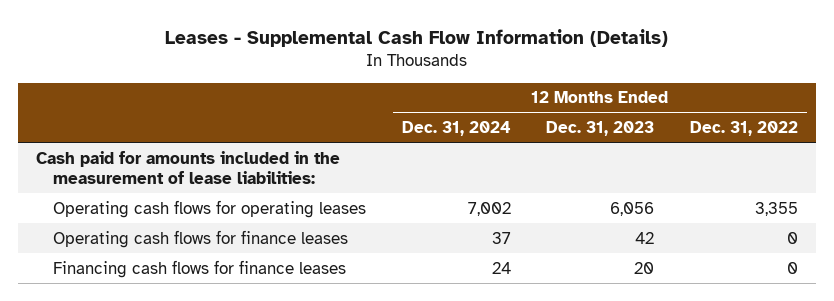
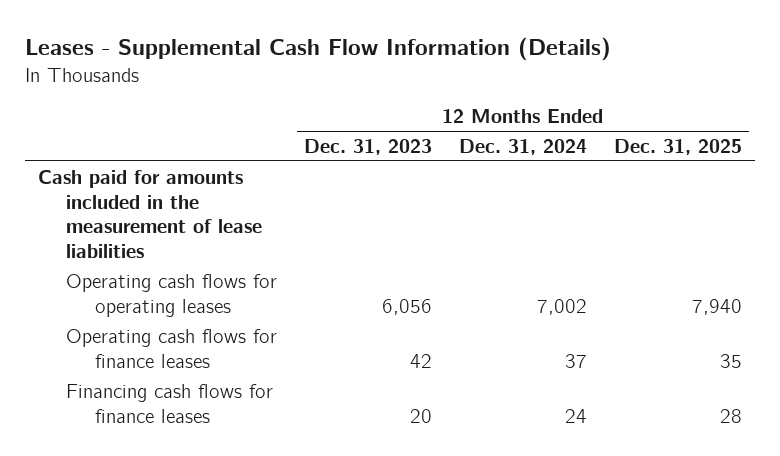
[689,121,798,137] Dec. 31, 2022 -> none
none -> [613,138,742,155] Dec. 31, 2025
[35,150,340,185] Cash paid for amounts included in the measurement of lease liabilities: -> [38,169,263,259] Cash paid for amounts included in the measurement of lease liabilities

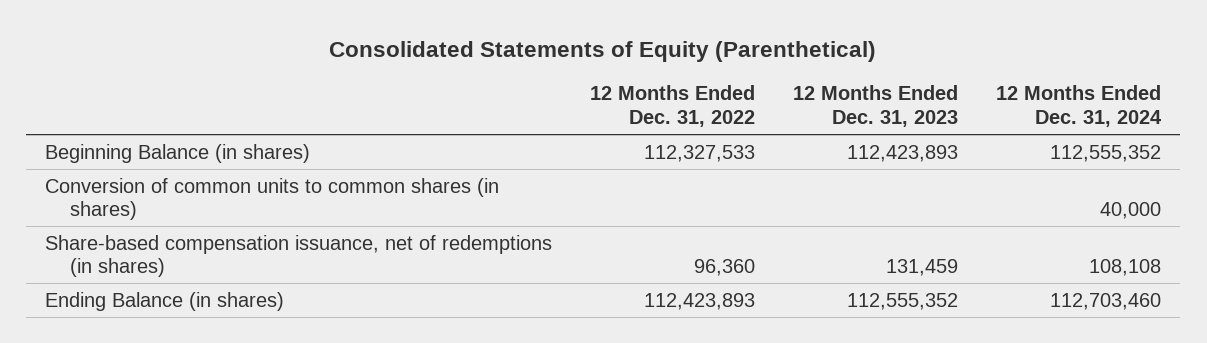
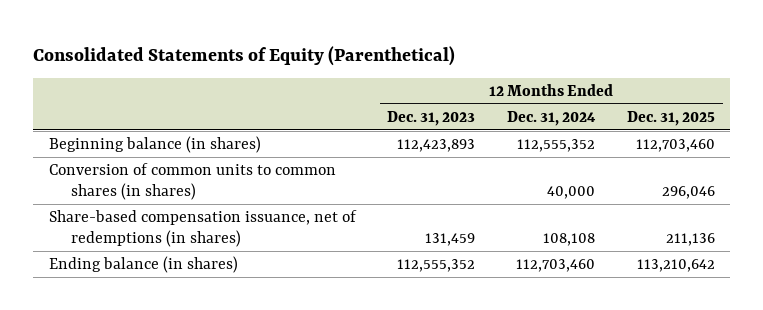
[590,85,756,128] 12 Months Ended Dec. 31, 2022 -> none
none -> [626,110,715,126] Dec. 31, 2025
[45,143,311,163] Beginning Balance (in shares) -> [48,135,261,153] Beginning balance (in shares)
[45,291,285,311] Ending Balance (in shares) -> [48,255,238,273] Ending balance (in shares)

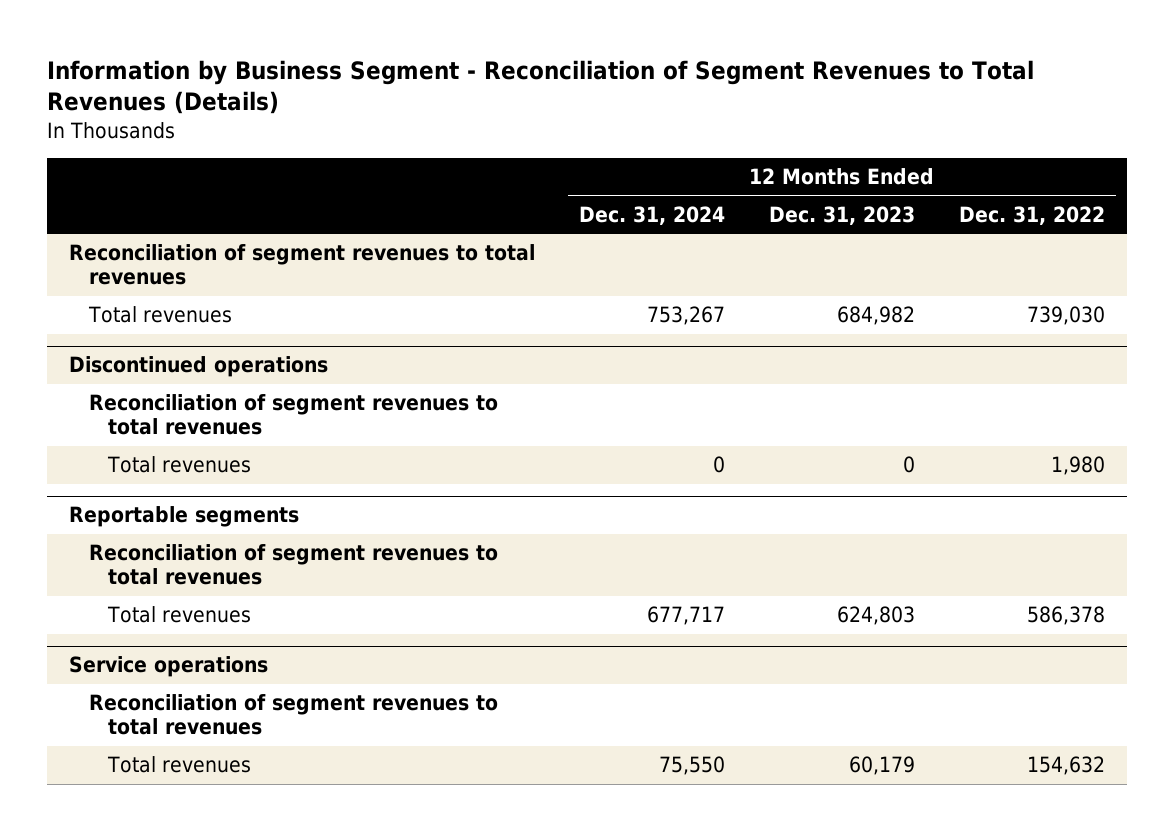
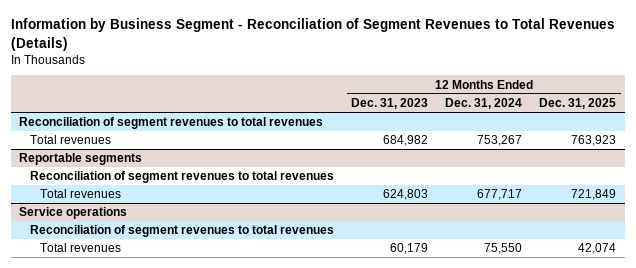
[959,206,1106,226] Dec. 31, 2022 -> none
none -> [539,98,617,110] Dec. 31, 2025
[69,356,329,378] Discontinued operations -> none
[88,394,498,436] Reconciliation of segment revenues to total revenues -> none
[107,456,252,474] Total revenues -> none

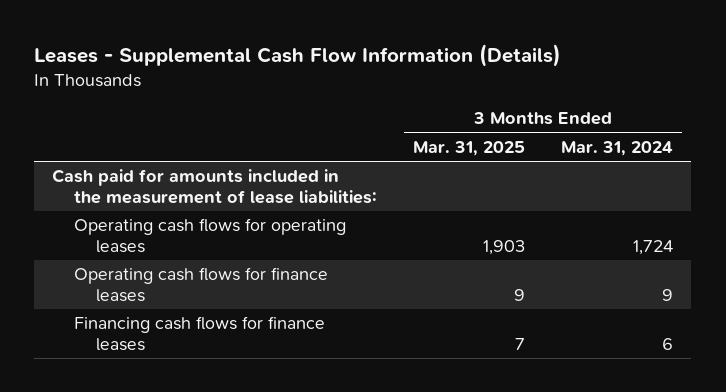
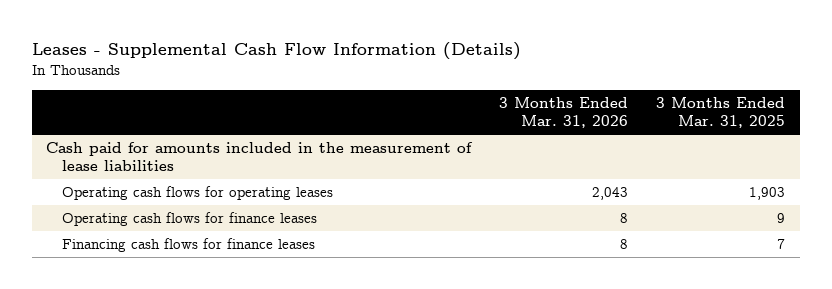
[561,140,674,156] Mar. 31, 2024 -> none
none -> [499,97,629,129] 3 Months Ended Mar. 31, 2026
[52,169,378,205] Cash paid for amounts included in the measurement of lease liabilities: -> [46,142,474,172] Cash paid for amounts included in the measurement of lease liabilities

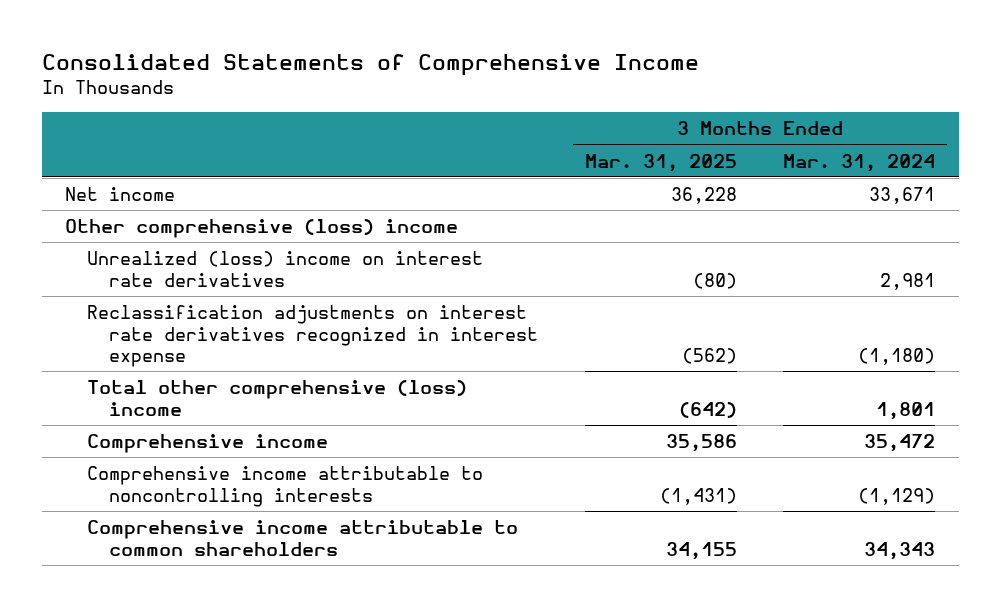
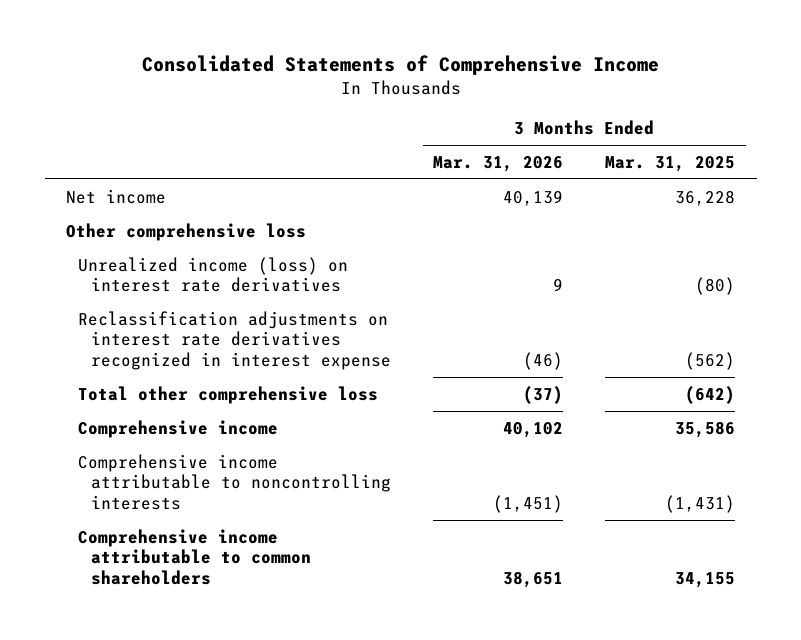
[783,153,936,172] Mar. 31, 2024 -> none
none -> [433,155,564,172] Mar. 31, 2026
[65,218,459,238] Other comprehensive (loss) income -> [65,222,306,241] Other comprehensive loss
[87,250,484,287] Unrealized (loss) income on interest rate derivatives -> [78,256,349,293] Unrealized income (loss) on interest rate derivatives
[87,379,468,416] Total other comprehensive (loss) income -> [78,385,379,404] Total other comprehensive loss

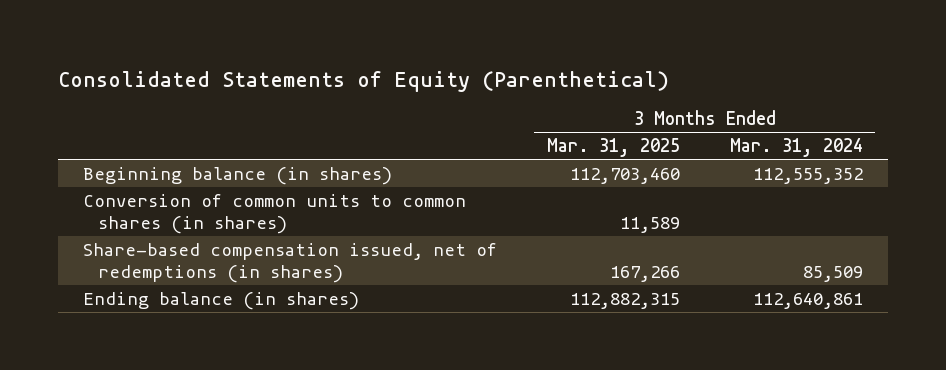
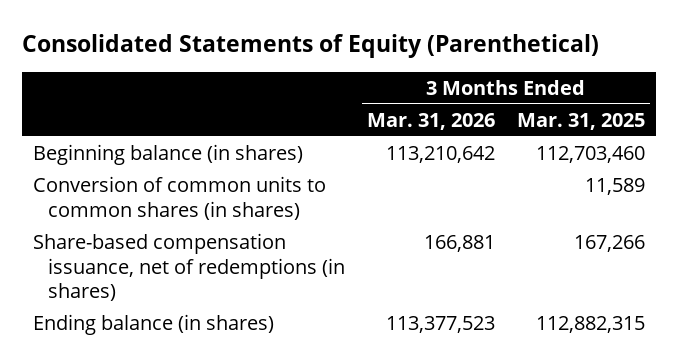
[729,138,863,158] Mar. 31, 2024 -> none
none -> [367,112,496,130] Mar. 31, 2026
[82,242,497,283] Share-based compensation issued, net of redemptions (in shares) -> [32,232,346,302] Share-based compensation issuance, net of redemptions (in shares)

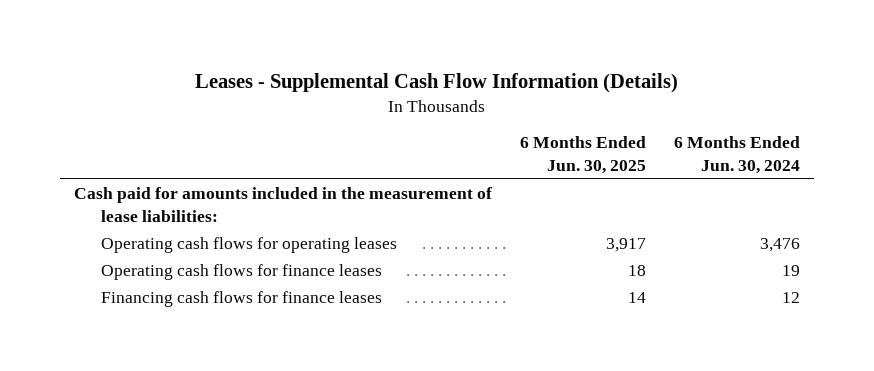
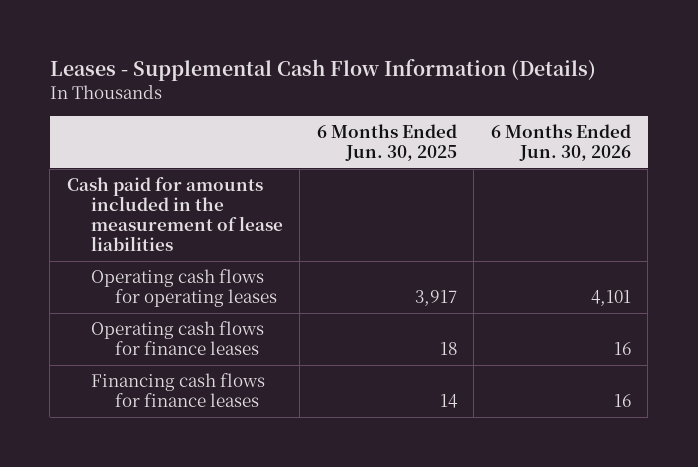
[673,136,800,174] 6 Months Ended Jun. 30, 2024 -> none
none -> [490,124,631,162] 6 Months Ended Jun. 30, 2026
[74,187,493,222] Cash paid for amounts included in the measurement of lease liabilities: -> [66,177,284,252] Cash paid for amounts included in the measurement of lease liabilities

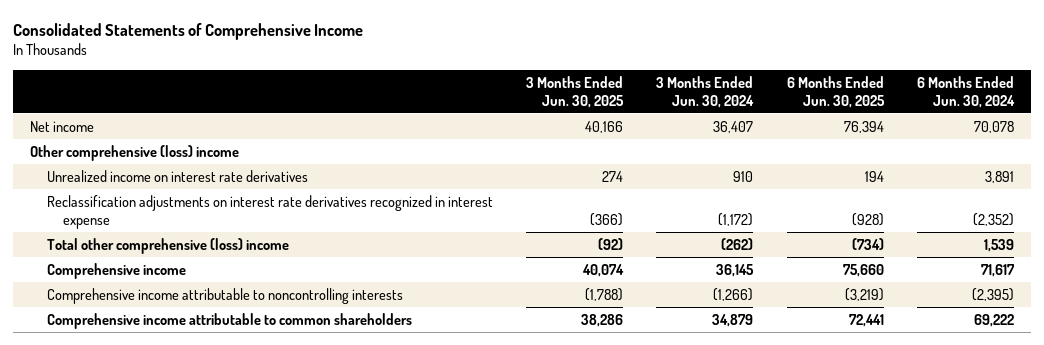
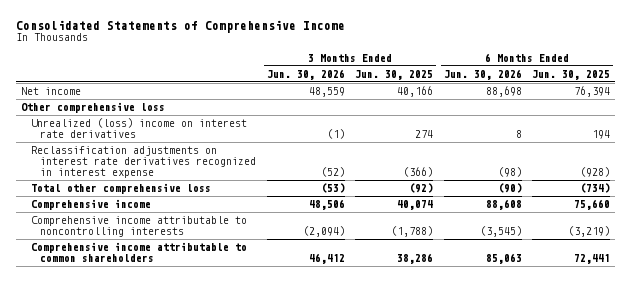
[656,75,755,108] 3 Months Ended Jun. 30, 2024 -> none
[917,75,1016,108] 6 Months Ended Jun. 30, 2024 -> none
none -> [266,68,345,80] Jun. 30, 2026
none -> [443,68,522,80] Jun. 30, 2026
[29,144,239,161] Other comprehensive (loss) income -> [21,101,166,113] Other comprehensive loss
[46,169,308,182] Unrealized income on interest rate derivatives -> [30,117,247,139] Unrealized (loss) income on interest rate derivatives
[46,237,289,254] Total other comprehensive (loss) income -> [30,182,211,194] Total other comprehensive loss

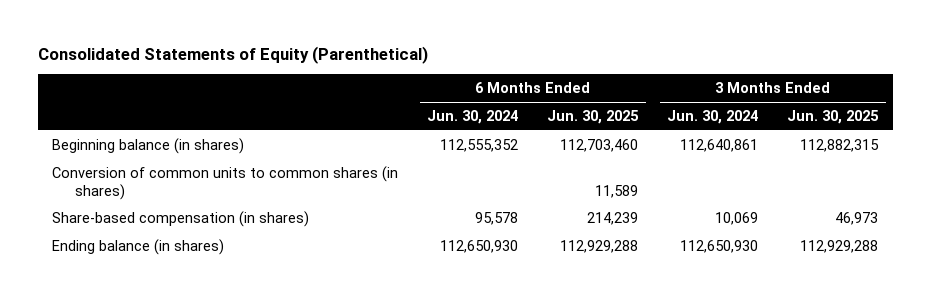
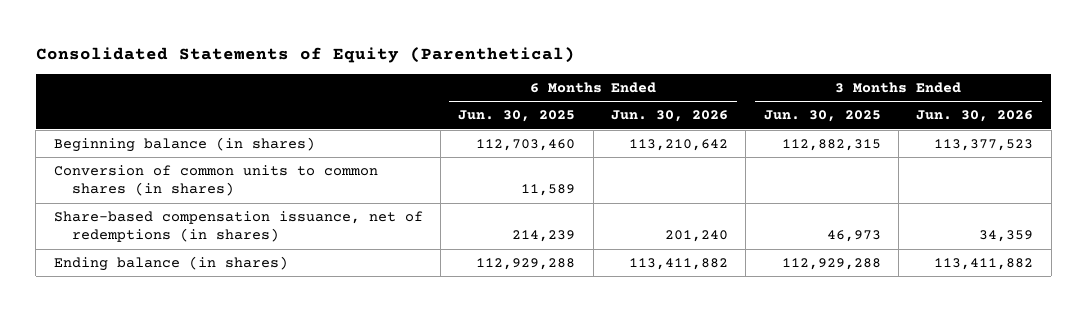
[427,110,519,125] Jun. 30, 2024 -> none
[667,110,759,125] Jun. 30, 2024 -> none
none -> [610,110,728,123] Jun. 30, 2026
none -> [916,110,1034,123] Jun. 30, 2026
[52,210,310,227] Share-based compensation (in shares) -> [53,210,423,243] Share-based compensation issuance, net of redemptions (in shares)

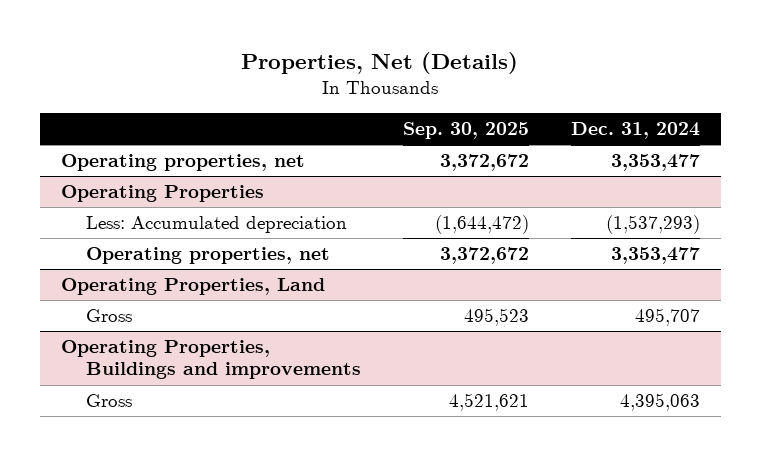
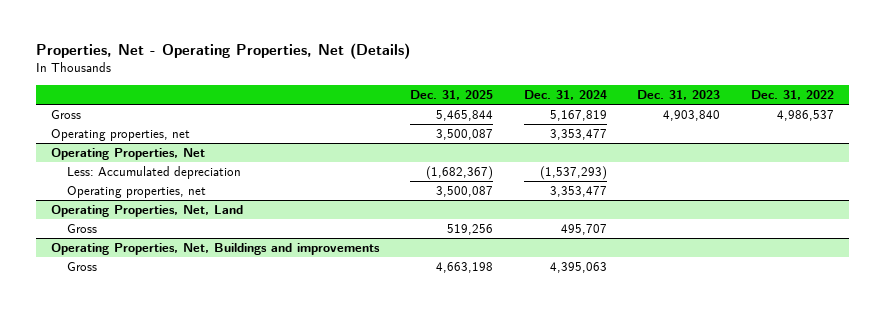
[241,52,519,75] Properties, Net (Details) -> [35,43,410,60] Properties, Net - Operating Properties, Net (Details)
[402,122,529,140] Sep. 30, 2025 -> none
none -> [409,89,493,100] Dec. 31, 2025
none -> [637,89,721,100] Dec. 31, 2023
none -> [751,89,835,100] Dec. 31, 2022
none -> [51,109,82,119] Gross
[61,184,265,202] Operating Properties -> [51,147,206,160] Operating Properties, Net
[61,277,326,295] Operating Properties, Land -> [51,204,244,217] Operating Properties, Net, Land
[61,339,361,380] Operating Properties, Buildings and improvements -> [51,242,381,255] Operating Properties, Net, Buildings and improvements

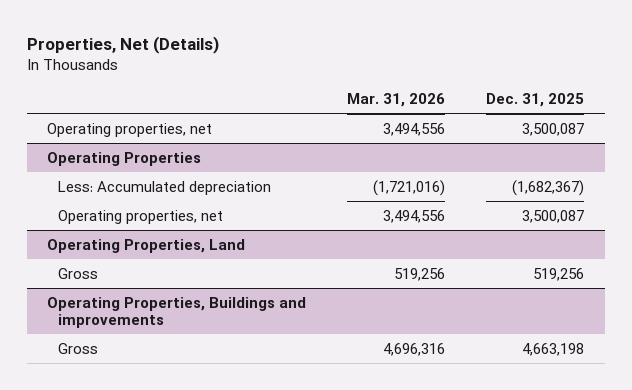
[35,43,410,60] Properties, Net - Operating Properties, Net (Details) -> [26,35,219,54] Properties, Net (Details)
[523,89,607,100] Dec. 31, 2024 -> none
[637,89,721,100] Dec. 31, 2023 -> none
[751,89,835,100] Dec. 31, 2022 -> none
none -> [347,93,446,108] Mar. 31, 2026
[51,109,82,119] Gross -> none
[51,147,206,160] Operating Properties, Net -> [47,151,202,166] Operating Properties
[51,204,244,217] Operating Properties, Net, Land -> [47,238,246,253] Operating Properties, Land
[51,242,381,255] Operating Properties, Net, Buildings and improvements -> [47,296,307,329] Operating Properties, Buildings and improvements

